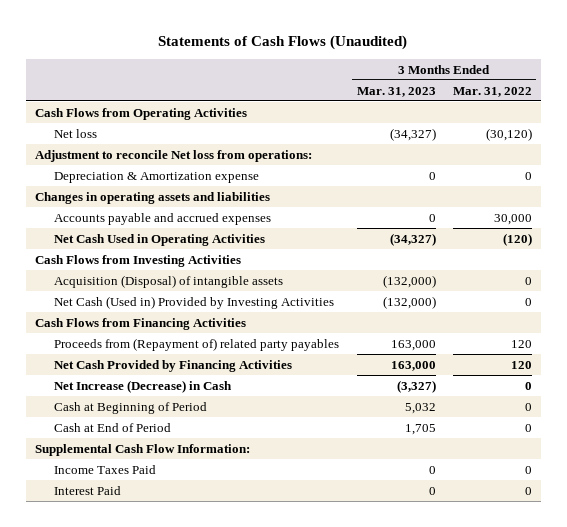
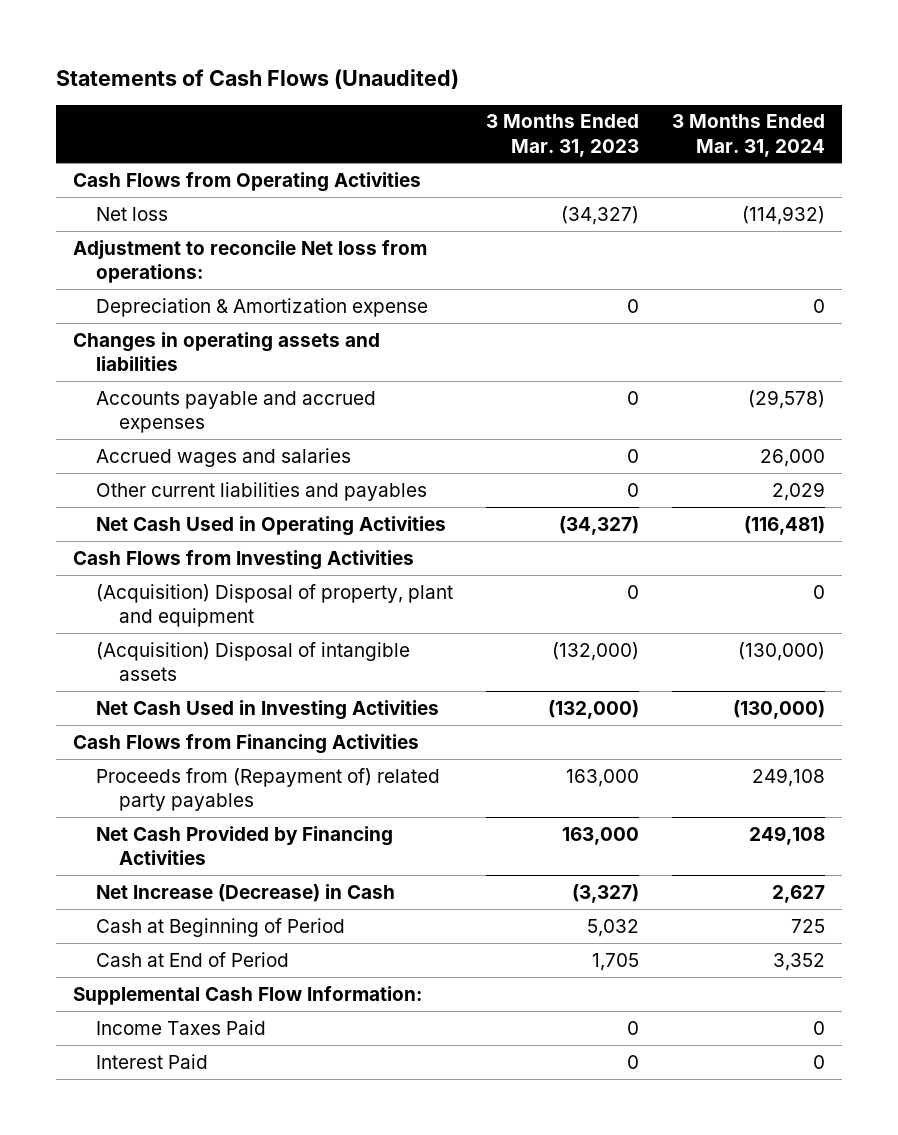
[453,86,533,97] Mar. 31, 2022 -> none
none -> [672,114,826,157] 3 Months Ended Mar. 31, 2024
none -> [96,447,352,467] Accrued wages and salaries
none -> [96,481,428,501] Other current liabilities and payables
none -> [96,583,454,628] (Acquisition) Disposal of property, plant and equipment
[54,274,284,288] Acquisition (Disposal) of intangible assets -> [96,641,411,682] (Acquisition) Disposal of intangible assets
[54,295,335,309] Net Cash (Used in) Provided by Investing Activities -> [96,699,440,720] Net Cash Used in Investing Activities

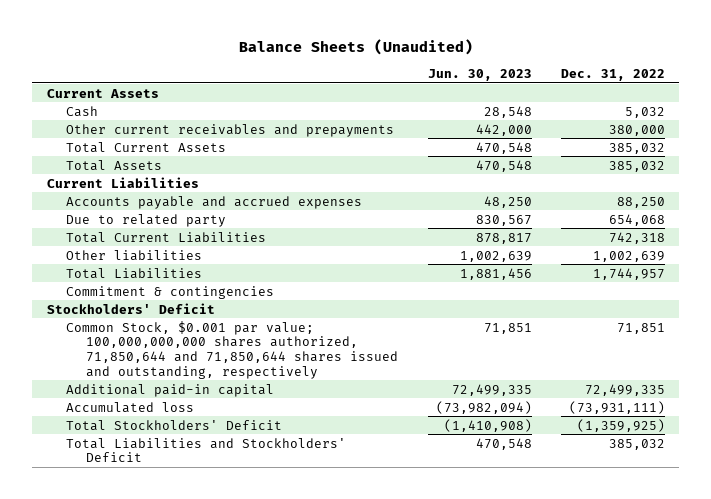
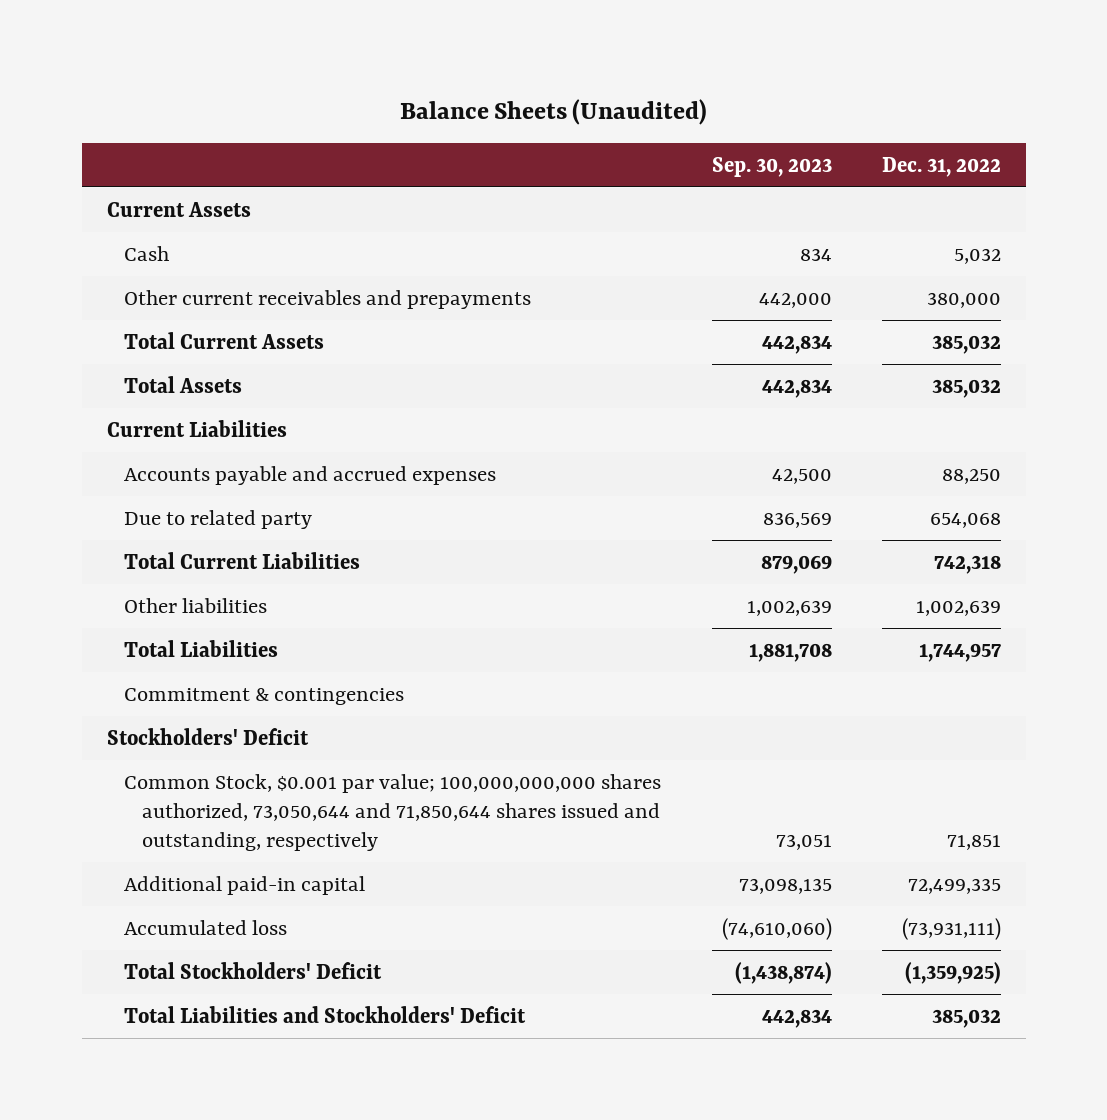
[427,68,532,81] Jun. 30, 2023 -> none
none -> [711,156,832,177] Sep. 30, 2023
[66,320,399,379] Common Stock, $0.001 par value; 100,000,000,000 shares authorized, 71,850,644 and 71,850,644 shares issued and outstanding, respectively -> [124,773,662,851] Common Stock, $0.001 par value; 100,000,000,000 shares authorized, 73,050,644 and 71,850,644 shares issued and outstanding, respectively

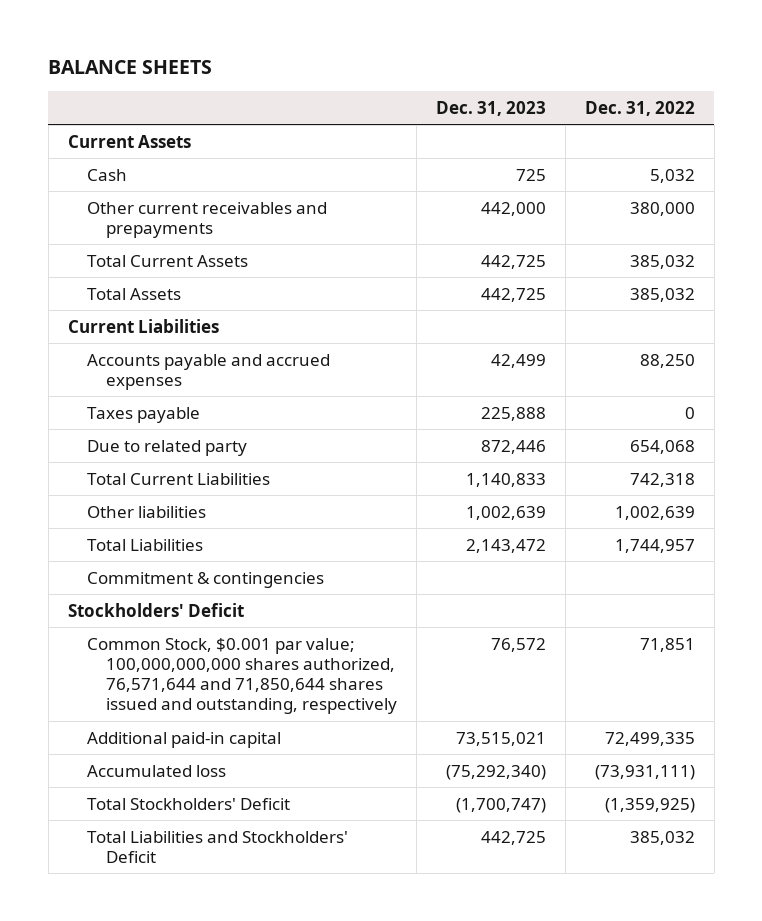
[399,98,707,125] Balance Sheets (Unaudited) -> [48,60,213,75] BALANCE SHEETS
[711,156,832,177] Sep. 30, 2023 -> none
none -> [435,100,546,116] Dec. 31, 2023
none -> [86,406,200,423] Taxes payable
[124,773,662,851] Common Stock, $0.001 par value; 100,000,000,000 shares authorized, 73,050,644 and 71,850,644 shares issued and outstanding, respectively -> [86,637,397,715] Common Stock, $0.001 par value; 100,000,000,000 shares authorized, 76,571,644 and 71,850,644 shares issued and outstanding, respectively

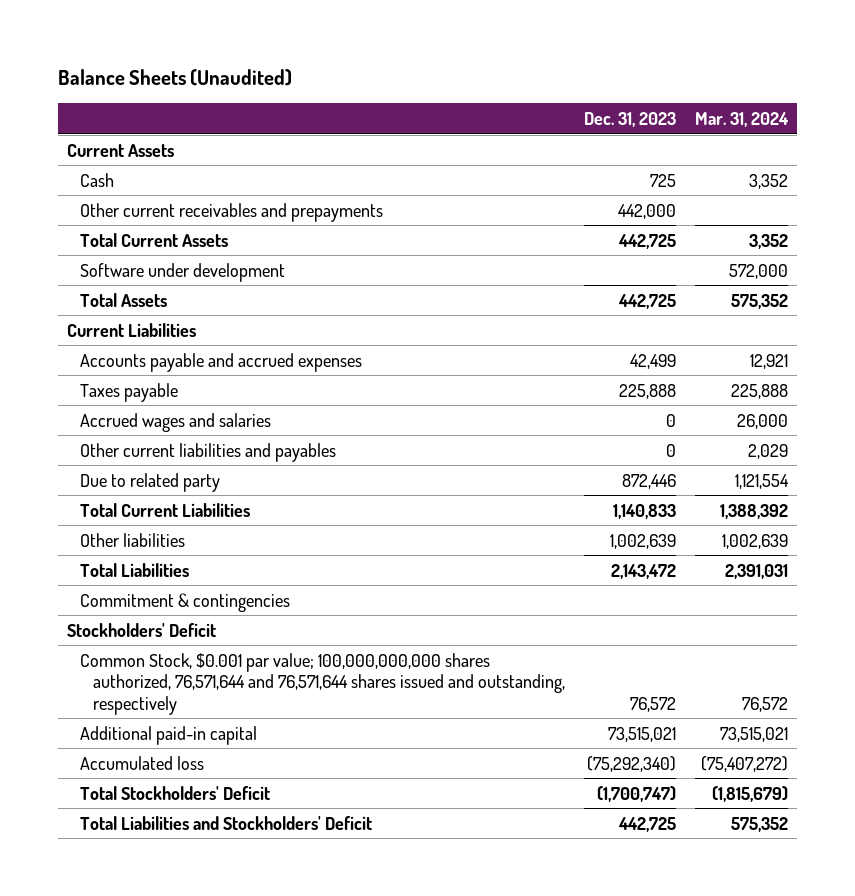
[48,60,213,75] BALANCE SHEETS -> [57,69,292,87] Balance Sheets (Unaudited)
[584,100,695,116] Dec. 31, 2022 -> none
none -> [695,111,790,127] Mar. 31, 2024
none -> [80,262,286,282] Software under development
none -> [80,412,272,432] Accrued wages and salaries
none -> [80,442,337,462] Other current liabilities and payables
[86,637,397,715] Common Stock, $0.001 par value; 100,000,000,000 shares authorized, 76,571,644 and 71,850,644 shares issued and outstanding, respectively -> [80,652,566,715] Common Stock, $0.001 par value; 100,000,000,000 shares authorized, 76,571,644 and 76,571,644 shares issued and outstanding, respectively

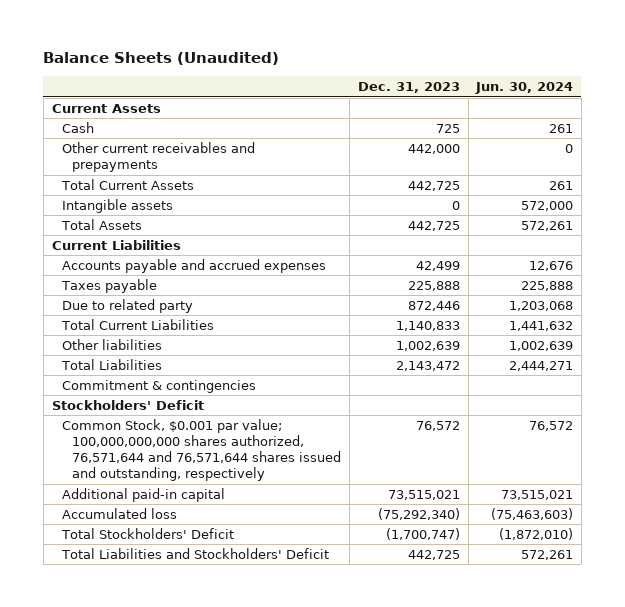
[695,111,790,127] Mar. 31, 2024 -> none
none -> [475,82,574,95] Jun. 30, 2024
[80,262,286,282] Software under development -> none
none -> [62,198,174,213] Intangible assets
[80,412,272,432] Accrued wages and salaries -> none
[80,442,337,462] Other current liabilities and payables -> none

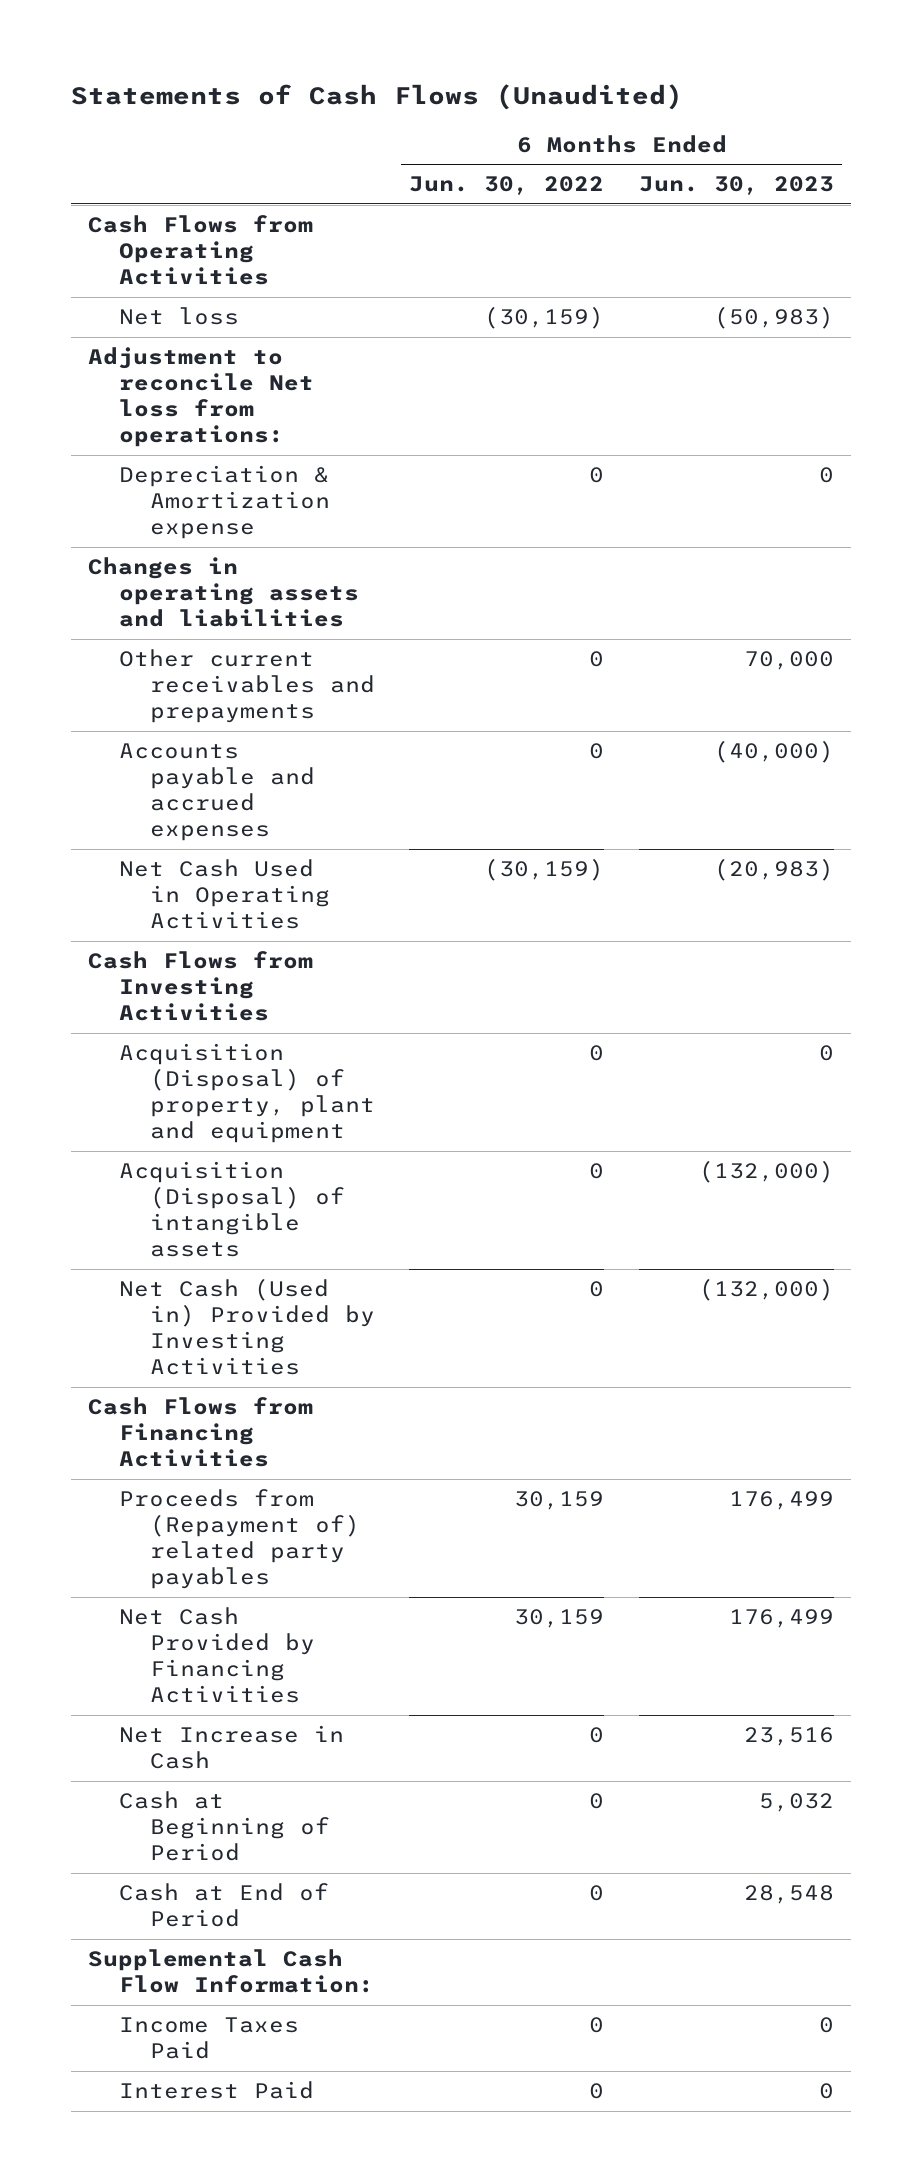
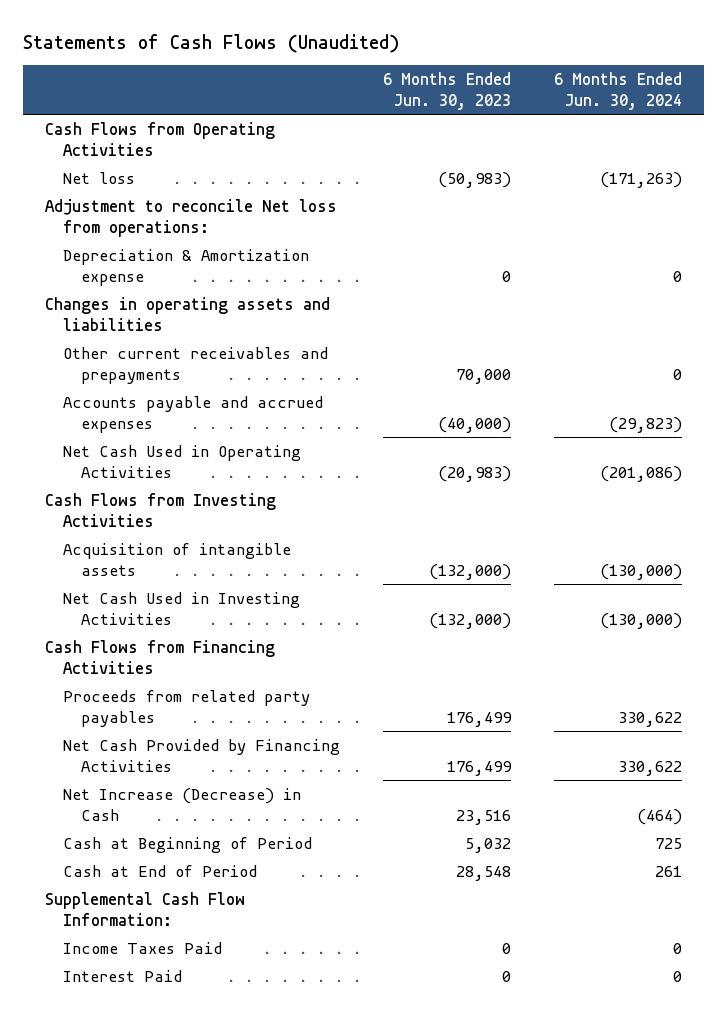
[409,176,605,196] Jun. 30, 2022 -> none
none -> [554,71,683,110] 6 Months Ended Jun. 30, 2024
[119,1043,375,1144] Acquisition (Disposal) of property, plant and equipment -> none
[119,1161,345,1258] Acquisition (Disposal) of intangible assets -> [62,542,291,576] Acquisition of intangible assets
[119,1278,375,1376] Net Cash (Used in) Provided by Investing Activities -> [62,591,300,625] Net Cash Used in Investing Activities
[119,1489,360,1590] Proceeds from (Repayment of) related party payables -> [62,689,310,727] Proceeds from related party payables
[119,1725,345,1770] Net Increase in Cash -> [62,787,301,821] Net Increase (Decrease) in Cash

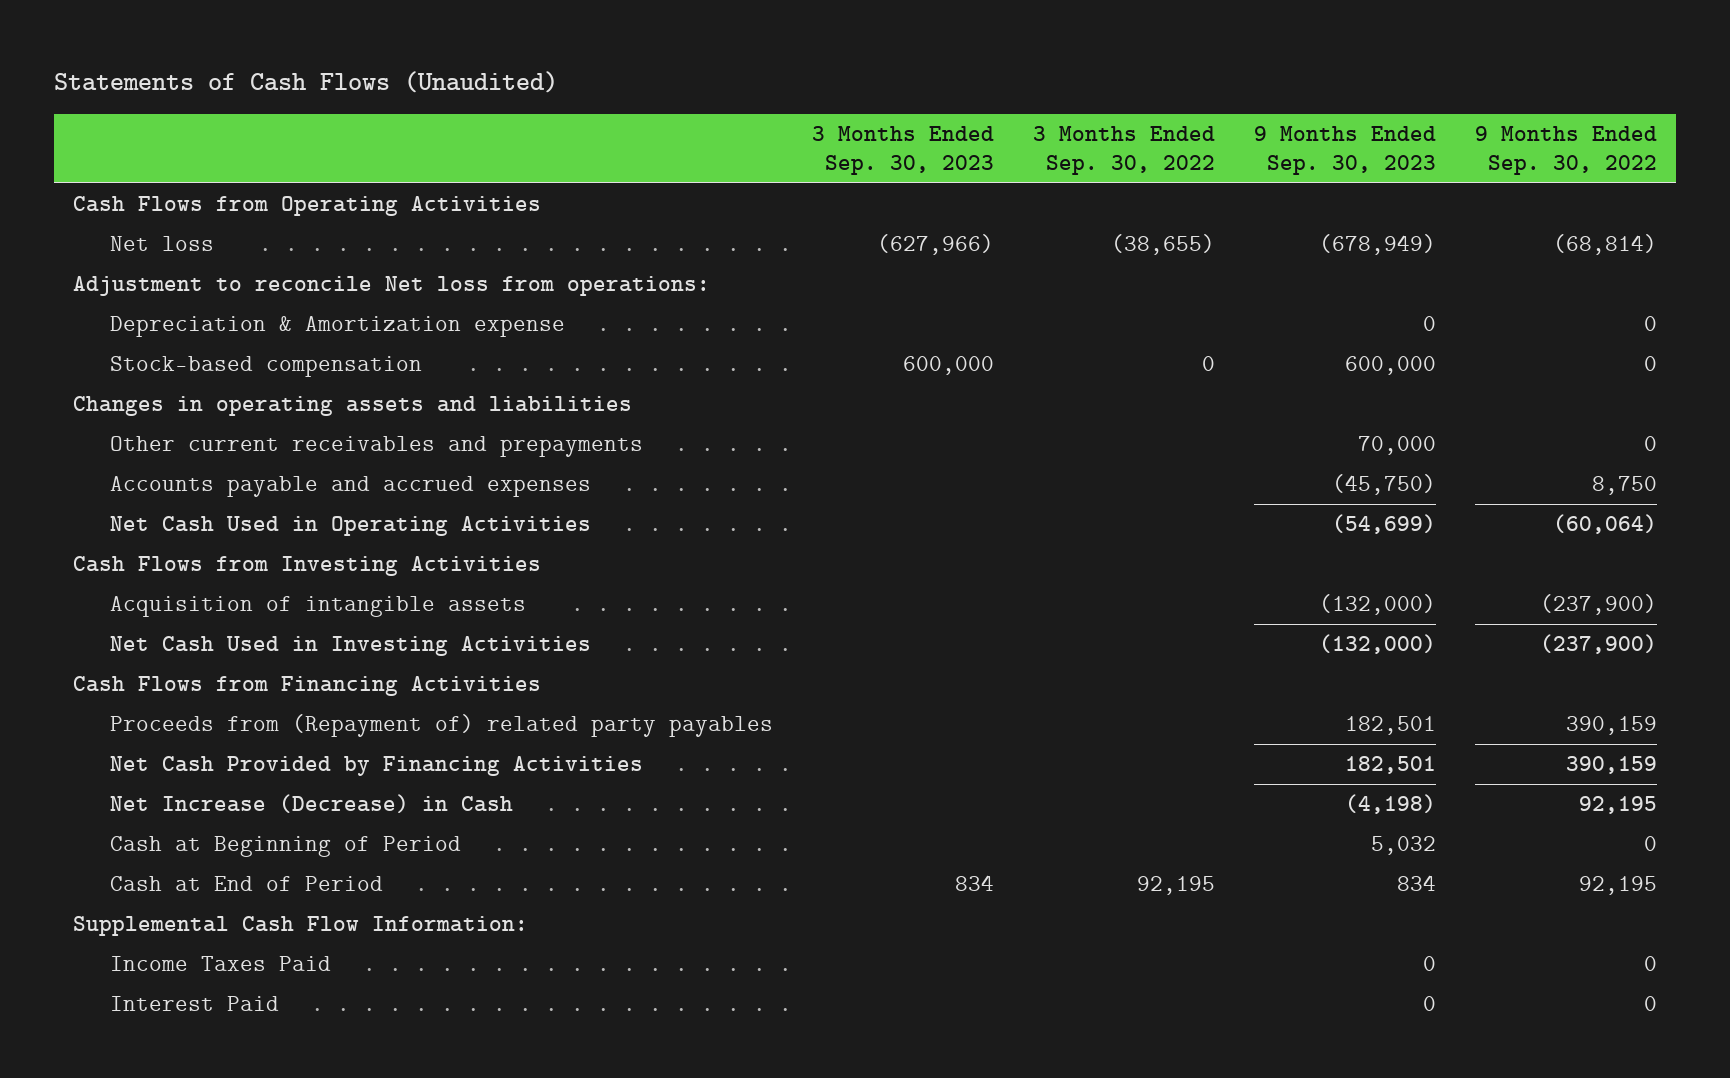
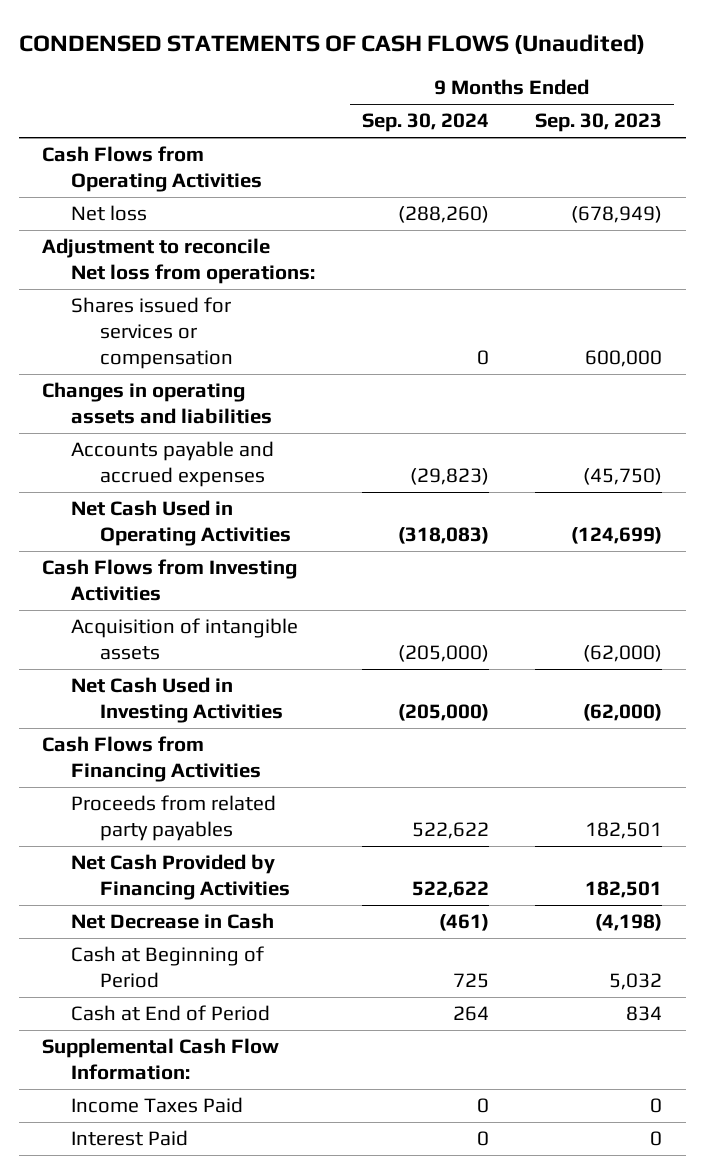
[53,71,558,94] Statements of Cash Flows (Unaudited) -> [19,33,646,54] CONDENSED STATEMENTS OF CASH FLOWS (Unaudited)
[811,125,994,175] 3 Months Ended Sep. 30, 2023 -> none
[1032,125,1215,175] 3 Months Ended Sep. 30, 2022 -> none
[1474,125,1657,175] 9 Months Ended Sep. 30, 2022 -> none
none -> [361,113,489,133] Sep. 30, 2024
[109,316,565,338] Depreciation & Amortization expense -> none
[109,356,422,378] Stock-based compensation -> none
none -> [71,297,233,370] Shares issued for services or compensation
[109,436,643,458] Other current receivables and prepayments -> none
[1331,514,1436,535] (54,699) -> [571,527,663,545] (124,699)
[1318,594,1436,616] (132,000) -> [583,645,663,663] (62,000)
[1318,634,1436,655] (132,000) -> [583,704,663,722] (62,000)
[109,714,773,738] Proceeds from (Repayment of) related party payables -> [71,795,277,842] Proceeds from related party payables
[109,794,513,814] Net Increase (Decrease) in Cash -> [71,913,275,930] Net Decrease in Cash

